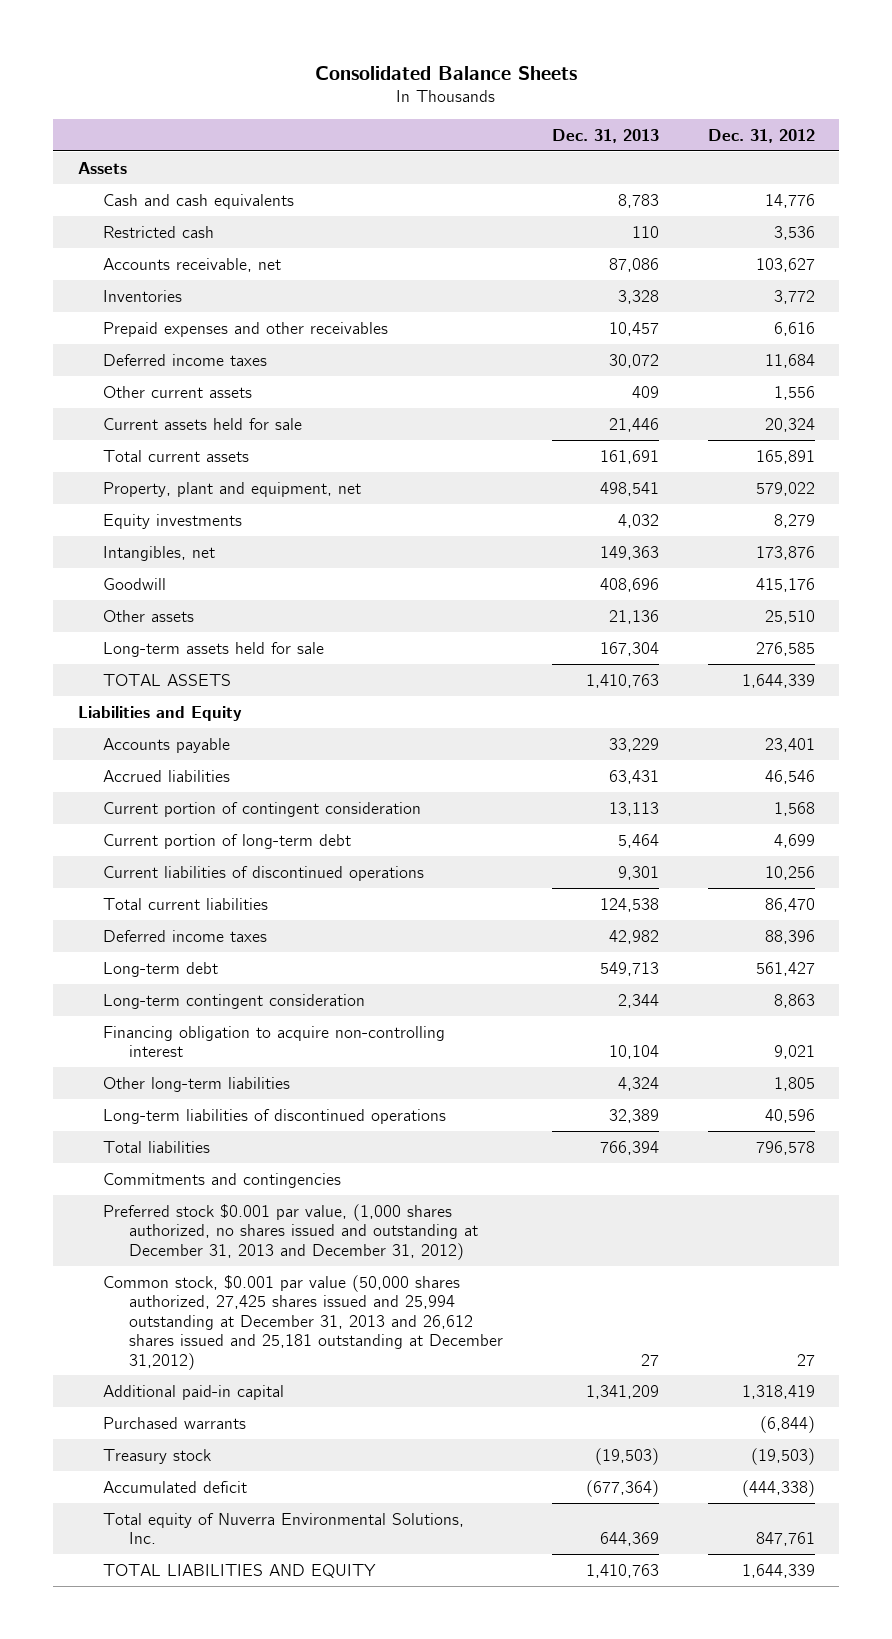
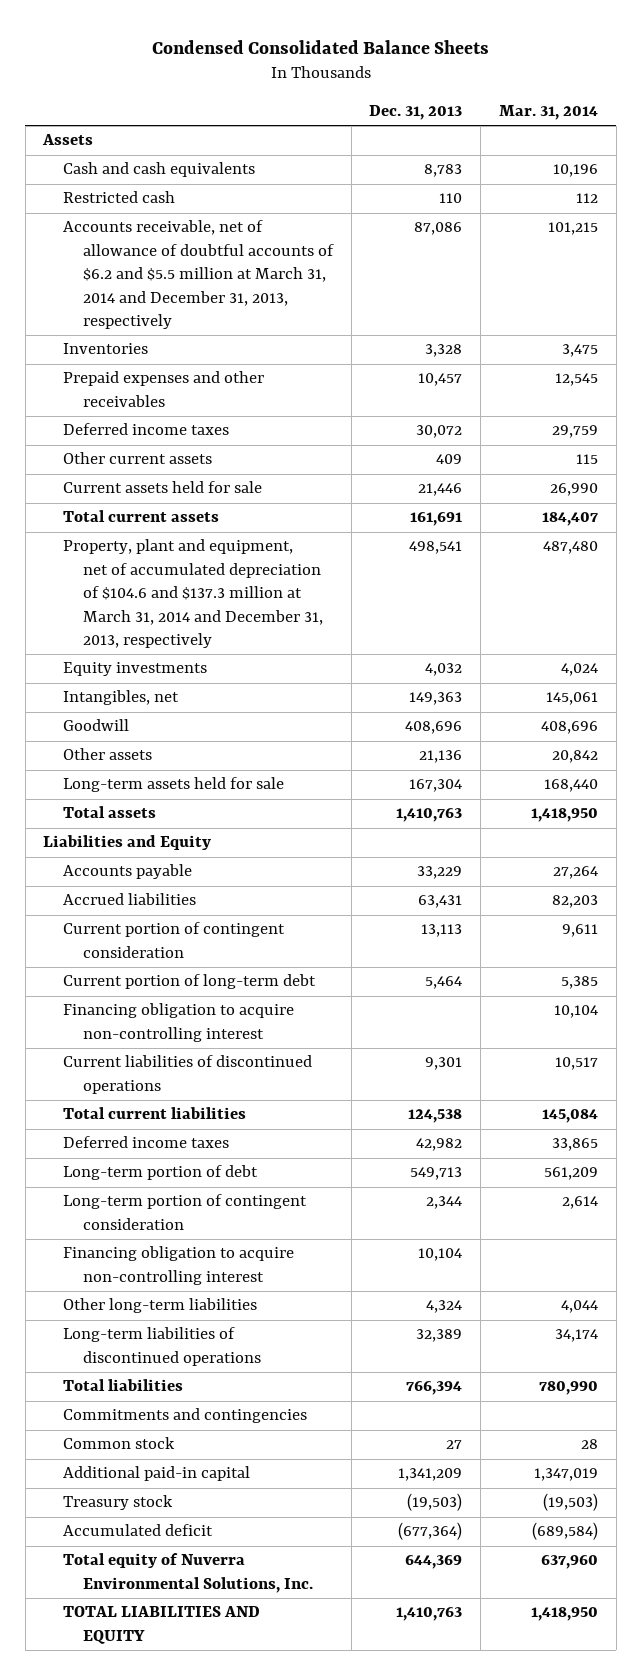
[315,65,578,80] Consolidated Balance Sheets -> [151,39,489,54] Condensed Consolidated Balance Sheets
[707,128,815,143] Dec. 31, 2012 -> none
none -> [499,105,599,121] Mar. 31, 2014
[103,257,282,272] Accounts receivable, net -> [63,220,334,330] Accounts receivable, net of allowance of doubtful accounts of $6.2 and $5.5 million at March 31, 2014 and December 31, 2013, respectively
[103,481,362,497] Property, plant and equipment, net -> [63,539,323,649] Property, plant and equipment, net of accumulated depreciation of $104.6 and $137.3 million at March 31, 2014 and December 31, 2013, respectively
[103,673,232,686] TOTAL ASSETS -> [63,806,157,819] Total assets
none -> [63,1003,295,1042] Financing obligation to acquire non-controlling interest
[103,961,219,977] Long-term debt -> [63,1165,259,1181] Long-term portion of debt
[103,993,366,1009] Long-term contingent consideration -> [63,1194,308,1230] Long-term portion of contingent consideration
[103,1203,478,1260] Preferred stock $0.001 par value, (1,000 shares authorized, no shares issued and outstanding at December 31, 2013 and December 31, 2012) -> none
[103,1274,503,1370] Common stock, $0.001 par value (50,000 shares authorized, 27,425 shares issued and 25,994 outstanding at December 31, 2013 and 26,612 shares issued and 25,181 outstanding at December 31,2012) -> [63,1437,176,1450] Common stock
[103,1416,247,1429] Purchased warrants -> none

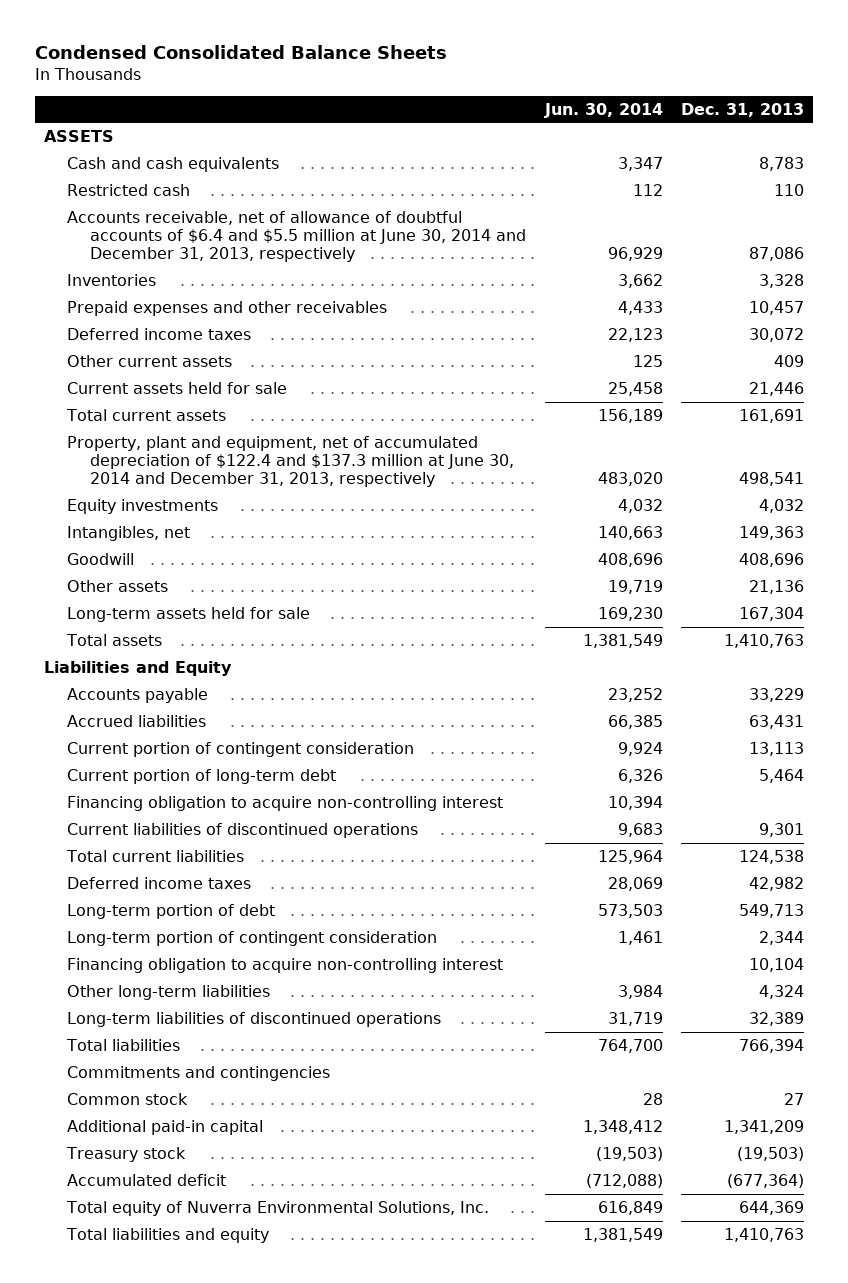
[499,105,599,121] Mar. 31, 2014 -> none
none -> [543,102,663,118] Jun. 30, 2014
[42,134,94,146] Assets -> [44,129,115,142] ASSETS
[63,220,334,330] Accounts receivable, net of allowance of doubtful accounts of $6.2 and $5.5 million at March 31, 2014 and December 31, 2013, respectively -> [67,210,527,263] Accounts receivable, net of allowance of doubtful accounts of $6.4 and $5.5 million at June 30, 2014 and December 31, 2013, respectively
[63,539,323,649] Property, plant and equipment, net of accumulated depreciation of $104.6 and $137.3 million at March 31, 2014 and December 31, 2013, respectively -> [67,435,515,488] Property, plant and equipment, net of accumulated depreciation of $122.4 and $137.3 million at June 30, 2014 and December 31, 2013, respectively
[63,1606,261,1644] TOTAL LIABILITIES AND EQUITY -> [66,1227,270,1243] Total liabilities and equity

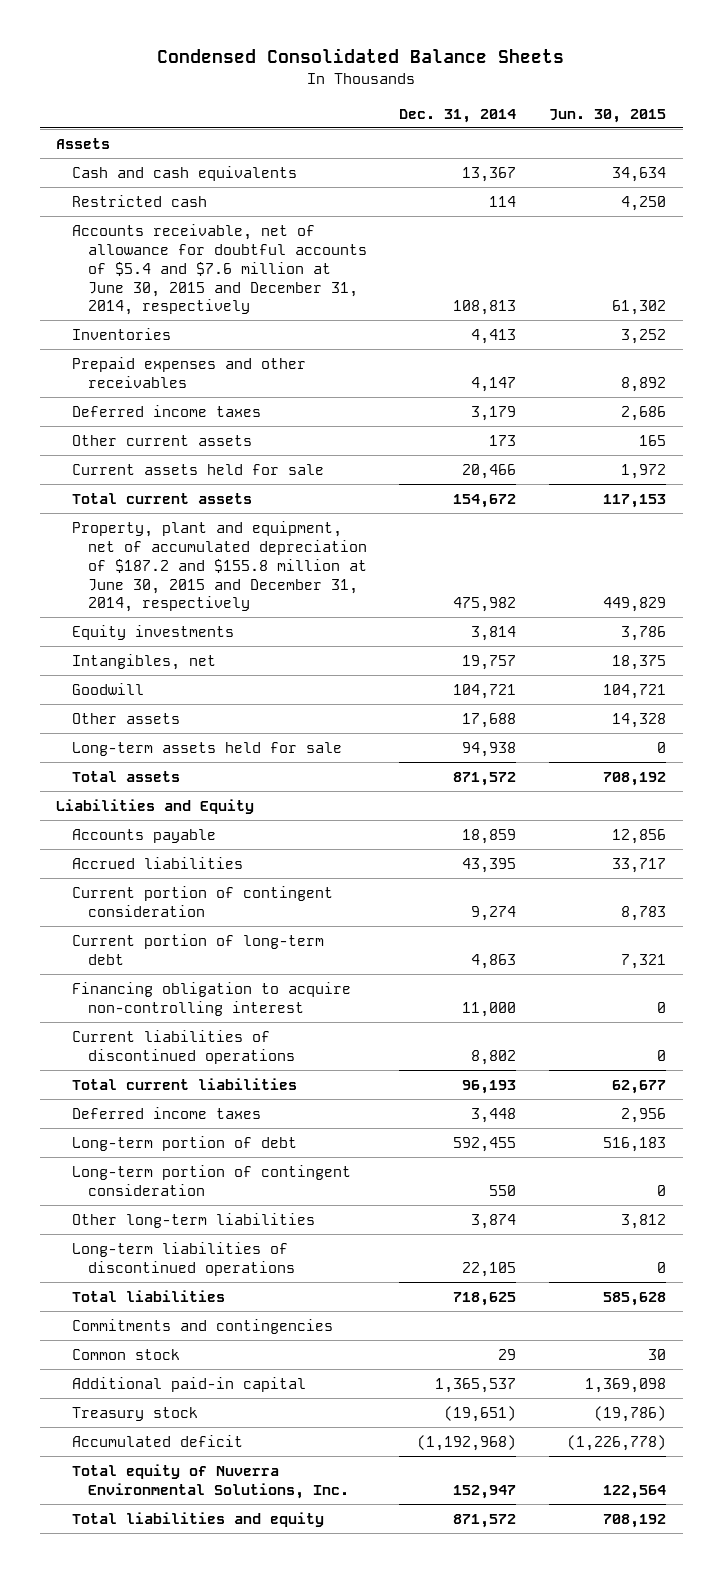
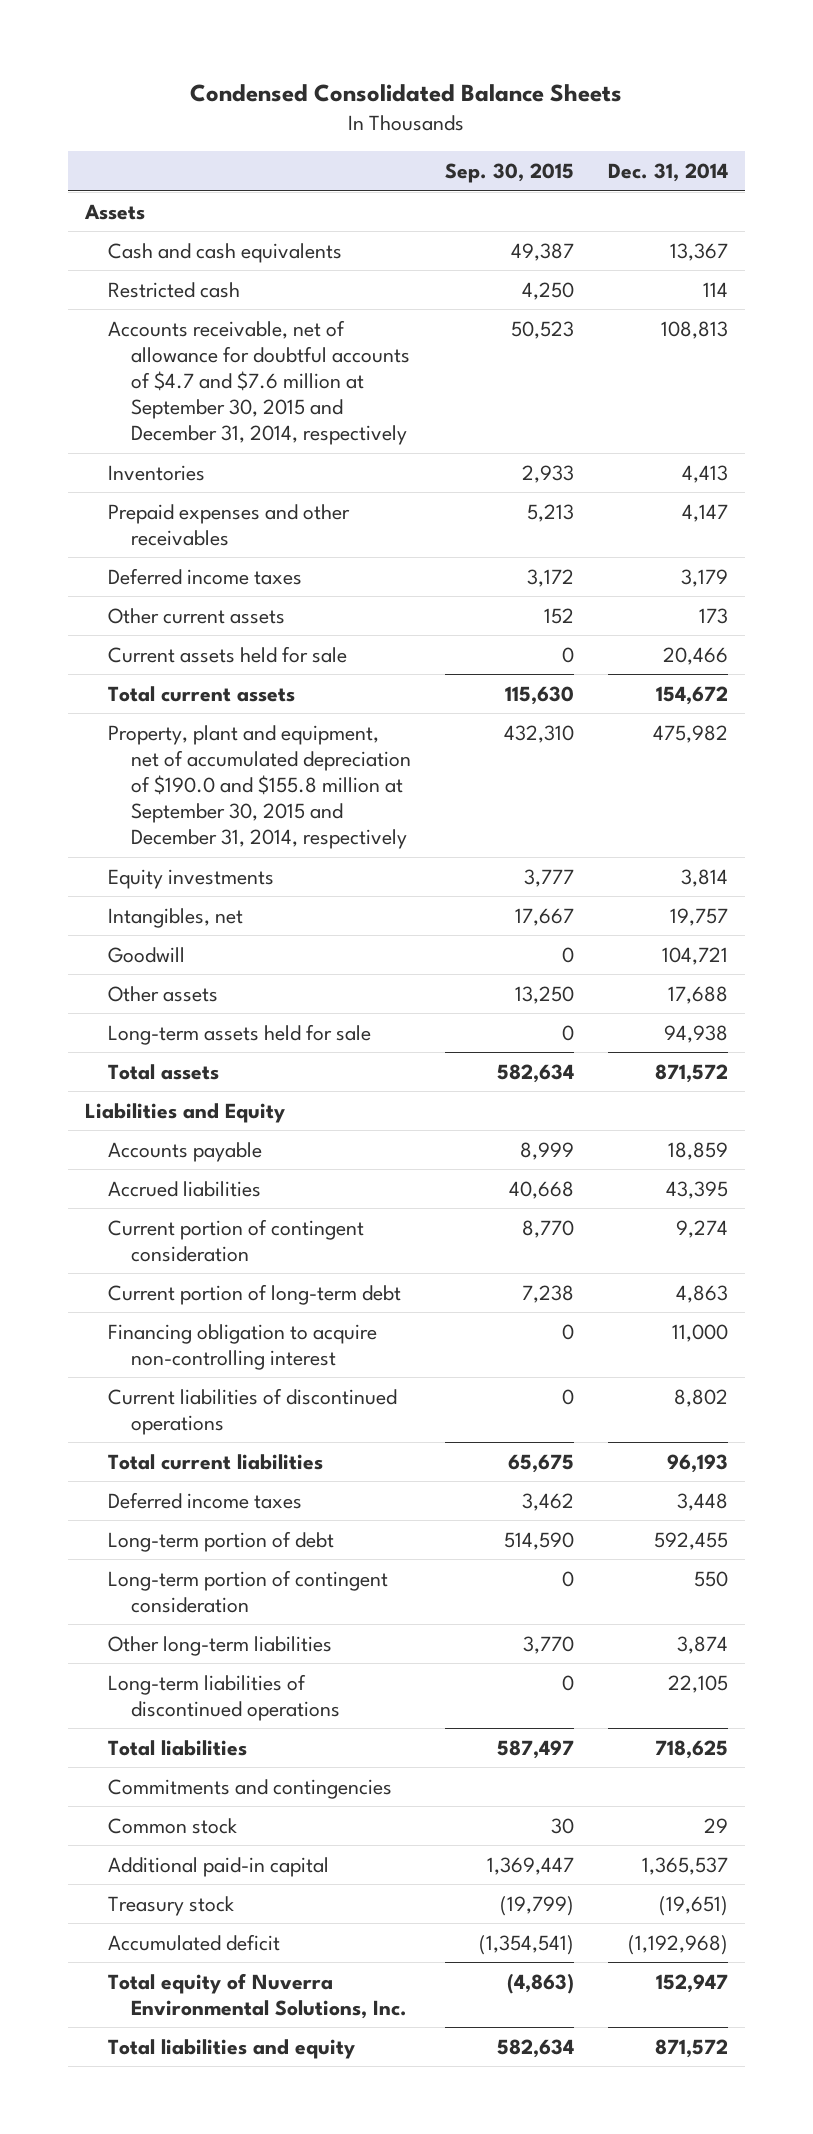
[549,108,667,123] Jun. 30, 2015 -> none
none -> [444,162,574,183] Sep. 30, 2015
[71,223,367,316] Accounts receivable, net of allowance for doubtful accounts of $5.4 and $7.6 million at June 30, 2015 and December 31, 2014, respectively -> [107,319,410,446] Accounts receivable, net of allowance for doubtful accounts of $4.7 and $7.6 million at September 30, 2015 and December 31, 2014, respectively
[71,520,367,613] Property, plant and equipment, net of accumulated depreciation of $187.2 and $155.8 million at June 30, 2015 and December 31, 2014, respectively -> [107,724,411,850] Property, plant and equipment, net of accumulated depreciation of $190.0 and $155.8 million at September 30, 2015 and December 31, 2014, respectively

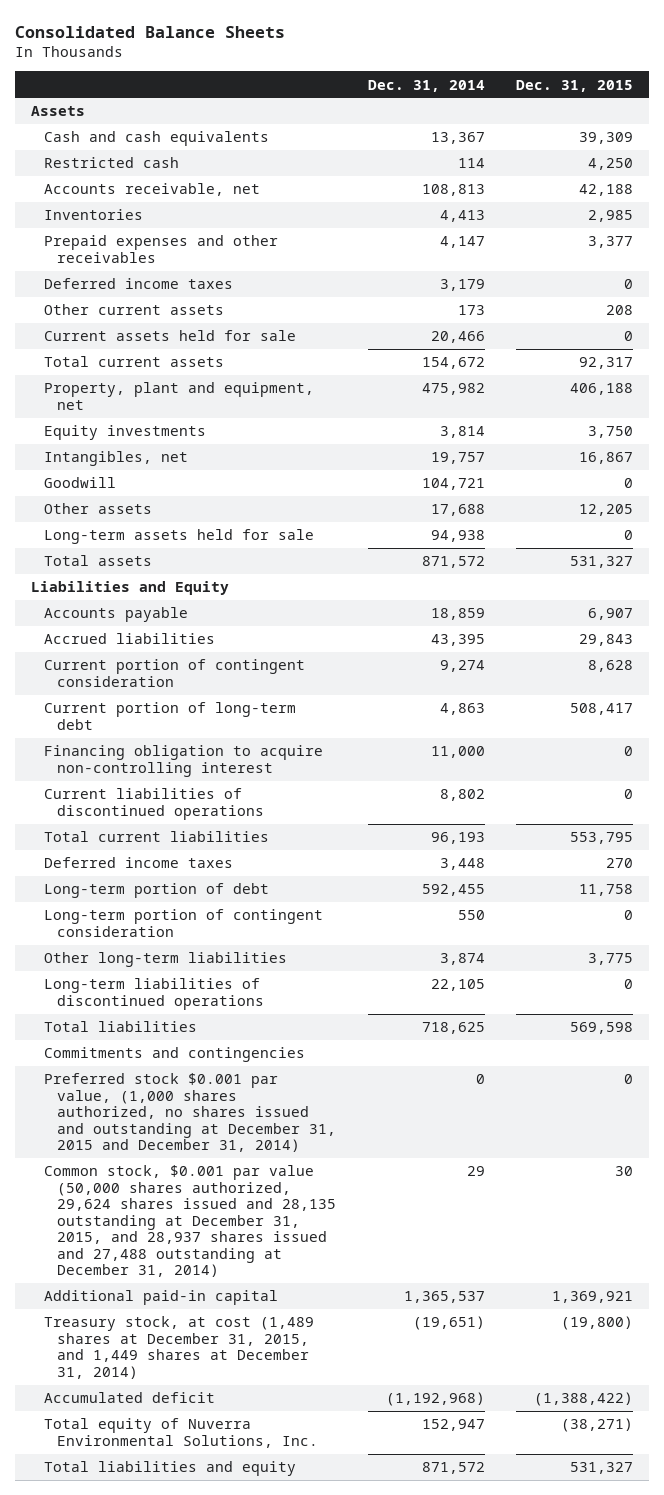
[190,84,623,103] Condensed Consolidated Balance Sheets -> [15,25,286,38] Consolidated Balance Sheets
[444,162,574,183] Sep. 30, 2015 -> none
none -> [516,79,634,92] Dec. 31, 2015
[107,319,410,446] Accounts receivable, net of allowance for doubtful accounts of $4.7 and $7.6 million at September 30, 2015 and December 31, 2014, respectively -> [44,183,261,197] Accounts receivable, net
[107,724,411,850] Property, plant and equipment, net of accumulated depreciation of $190.0 and $155.8 million at September 30, 2015 and December 31, 2014, respectively -> [44,382,315,410] Property, plant and equipment, net
none -> [44,1073,337,1153] Preferred stock $0.001 par value, (1,000 shares authorized, no shares issued and outstanding at December 31, 2015 and December 31, 2014)
[107,1817,237,1834] Common stock -> [44,1165,337,1278] Common stock, $0.001 par value (50,000 shares authorized, 29,624 shares issued and 28,135 outstanding at December 31, 2015, and 28,937 shares issued and 27,488 outstanding at December 31, 2014)
[107,1895,234,1916] Treasury stock -> [44,1316,315,1379] Treasury stock, at cost (1,489 shares at December 31, 2015, and 1,449 shares at December 31, 2014)

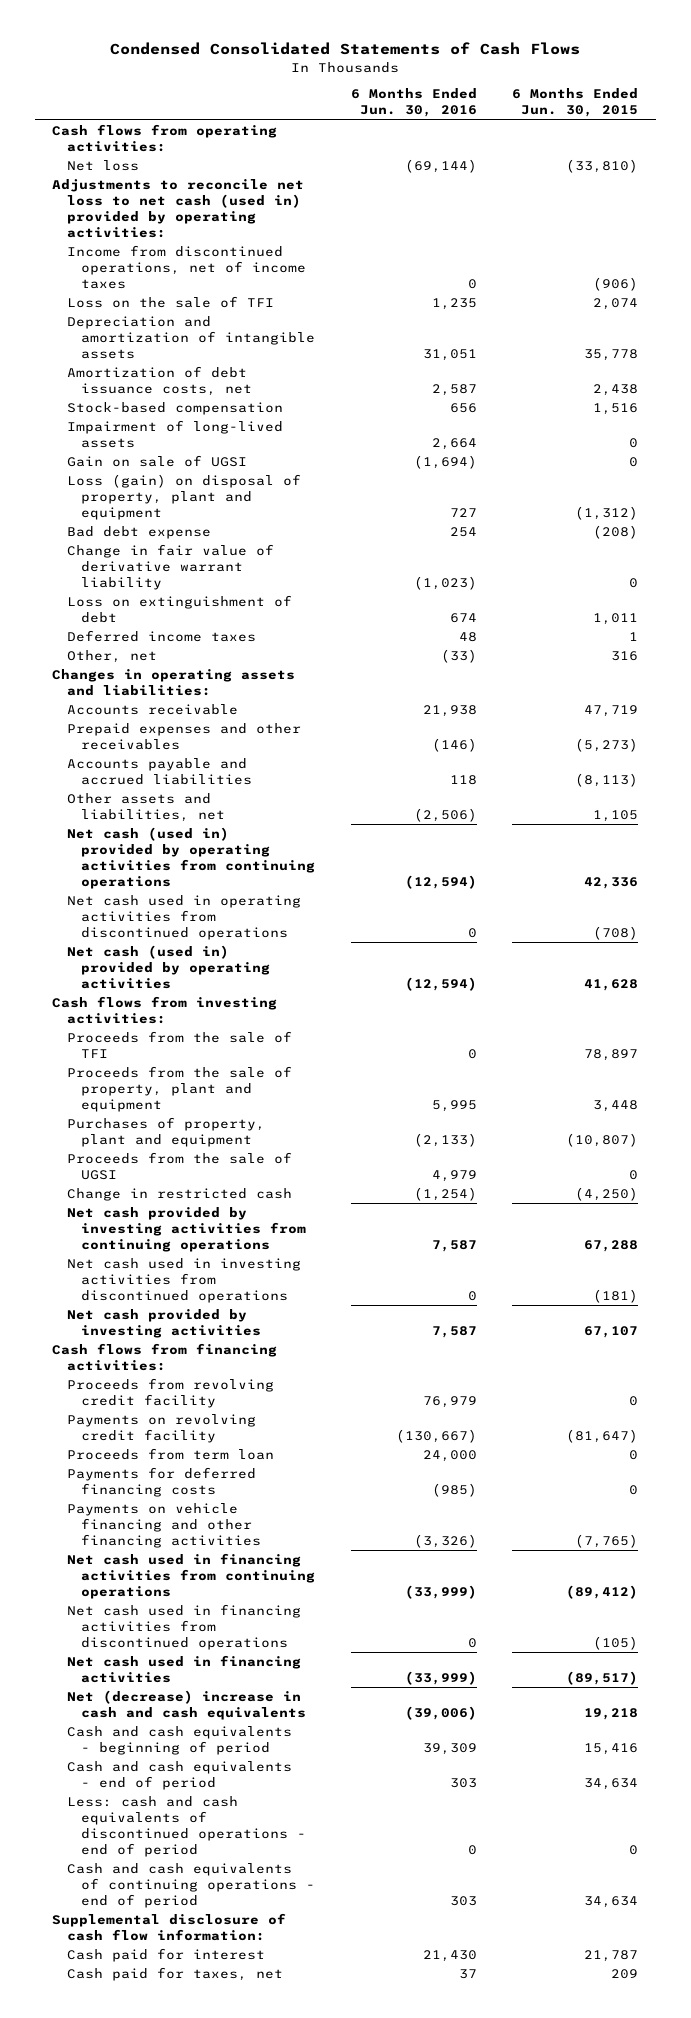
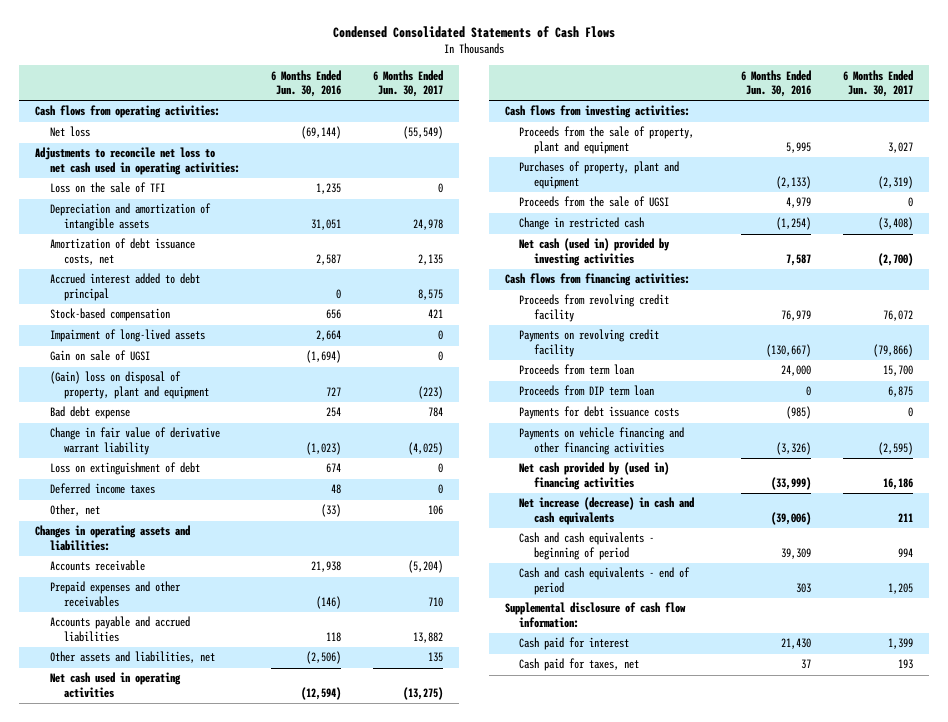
[512,88,639,118] 6 Months Ended Jun. 30, 2015 -> none
none -> [373,69,444,97] 6 Months Ended Jun. 30, 2017
[66,245,307,290] Income from discontinued operations, net of income taxes -> none
[52,179,305,239] Adjustments to reconcile net loss to net cash (used in) provided by operating activities: -> [34,147,240,175] Adjustments to reconcile net loss to net cash used in operating activities:
none -> [49,273,200,301] Accrued interest added to debt principal
[66,474,301,521] Loss (gain) on disposal of property, plant and equipment -> [49,371,210,399] (Gain) loss on disposal of property, plant and equipment
[66,827,316,890] Net cash (used in) provided by operating activities from continuing operations -> none
[66,895,301,941] Net cash used in operating activities from discontinued operations -> none
[66,945,271,990] Net cash (used in) provided by operating activities -> [49,672,181,698] Net cash used in operating activities
[66,1031,292,1059] Proceeds from the sale of TFI -> none
[66,1207,307,1253] Net cash provided by investing activities from continuing operations -> none
[66,1258,301,1304] Net cash used in investing activities from discontinued operations -> none
[66,1309,262,1339] Net cash provided by investing activities -> [519,238,671,266] Net cash (used in) provided by investing activities
none -> [519,385,655,397] Proceeds from DIP term loan
[66,1467,256,1498] Payments for deferred financing costs -> [519,406,680,420] Payments for debt issuance costs
[66,1553,316,1600] Net cash used in financing activities from continuing operations -> none
[66,1604,301,1651] Net cash used in financing activities from discontinued operations -> none
[66,1655,301,1684] Net cash used in financing activities -> [519,462,670,490] Net cash provided by (used in) financing activities
[66,1690,307,1721] Net (decrease) increase in cash and cash equivalents -> [519,497,695,525] Net increase (decrease) in cash and cash equivalents
[66,1796,307,1858] Less: cash and cash equivalents of discontinued operations - end of period -> none
[66,1863,316,1909] Cash and cash equivalents of continuing operations - end of period -> none

